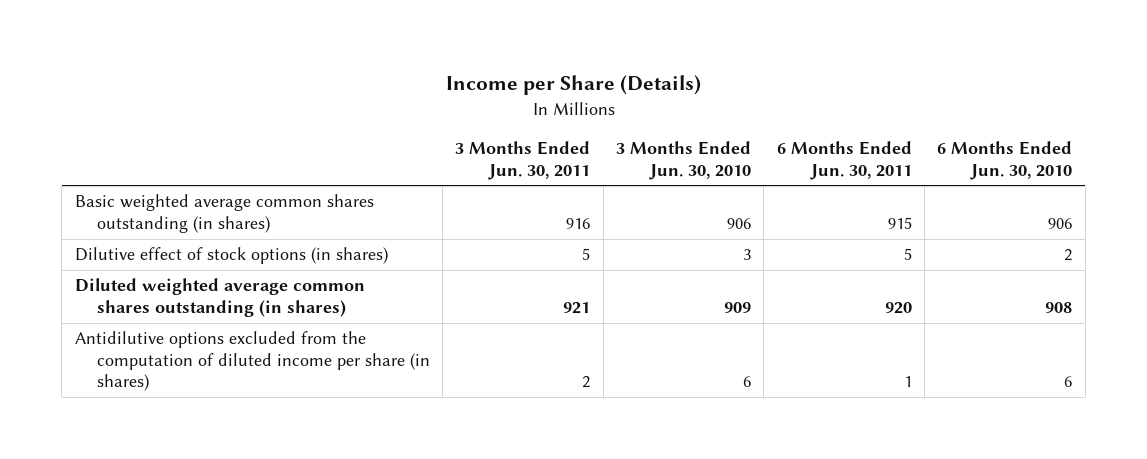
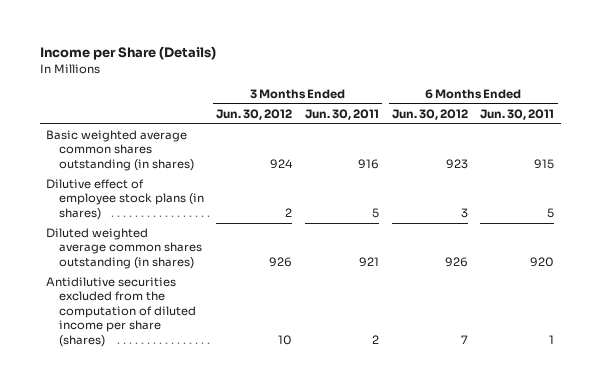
[615,141,751,180] 3 Months Ended Jun. 30, 2010 -> none
[937,141,1073,180] 6 Months Ended Jun. 30, 2010 -> none
none -> [216,108,293,120] Jun. 30, 2012
none -> [391,108,468,120] Jun. 30, 2012
[74,247,388,265] Dilutive effect of stock options (in shares) -> [46,179,204,220] Dilutive effect of employee stock plans (in shares)
[74,331,430,392] Antidilutive options excluded from the computation of diluted income per share (in shares) -> [46,277,196,347] Antidilutive securities excluded from the computation of diluted income per share (shares)

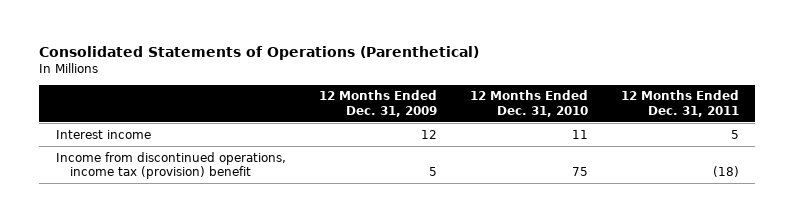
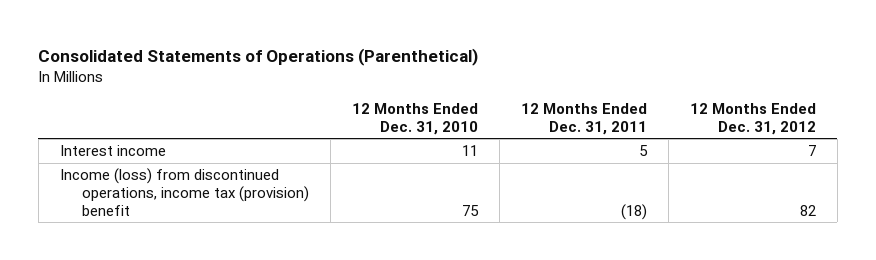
[318,90,437,117] 12 Months Ended Dec. 31, 2009 -> none
none -> [689,103,816,135] 12 Months Ended Dec. 31, 2012
[55,151,286,180] Income from discontinued operations, income tax (provision) benefit -> [59,168,309,216] Income (loss) from discontinued operations, income tax (provision) benefit

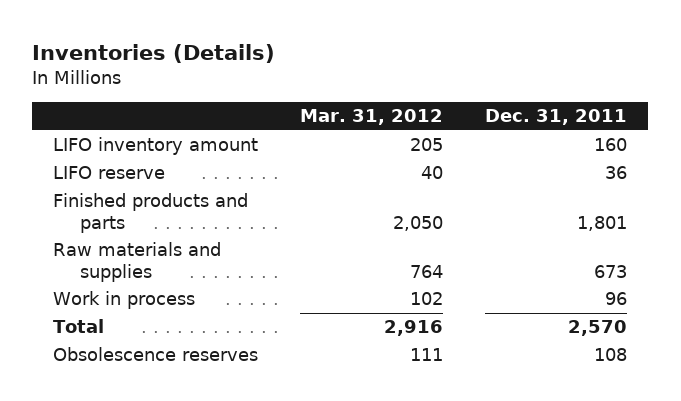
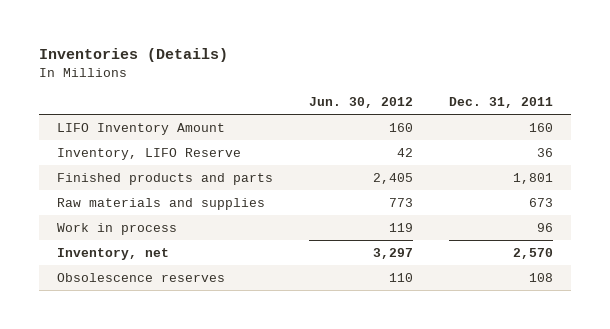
[300,109,444,126] Mar. 31, 2012 -> none
none -> [308,97,413,109] Jun. 30, 2012
[53,137,259,156] LIFO inventory amount -> [56,122,225,135] LIFO Inventory Amount
[53,166,166,180] LIFO reserve -> [56,147,241,160] Inventory, LIFO Reserve
[53,319,105,334] Total -> [56,247,169,260] Inventory, net

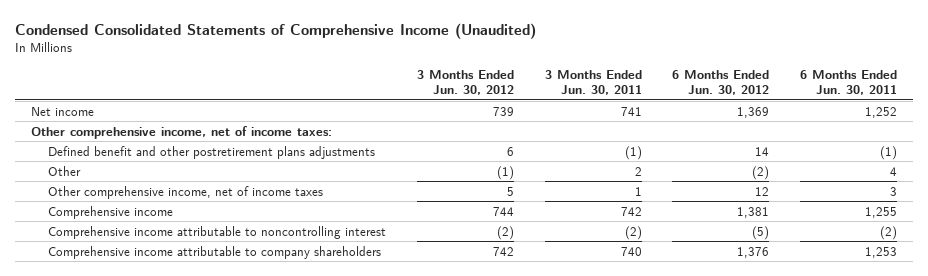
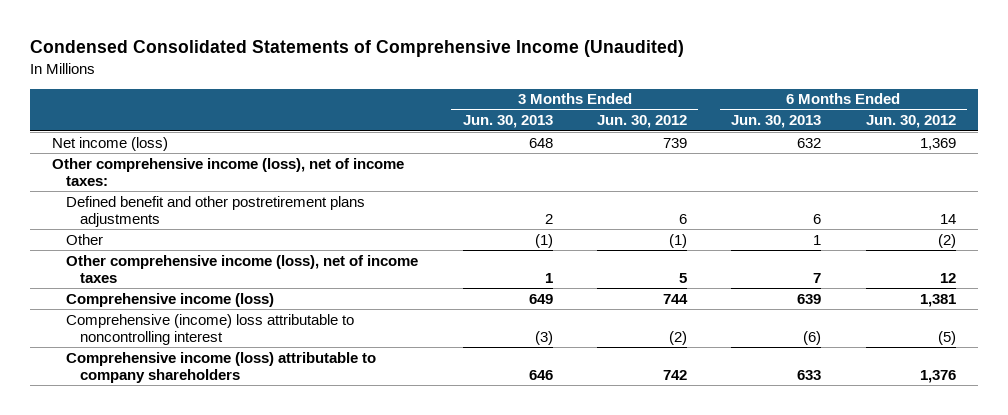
[544,69,642,96] 3 Months Ended Jun. 30, 2011 -> none
[800,69,898,96] 6 Months Ended Jun. 30, 2011 -> none
none -> [462,115,553,129] Jun. 30, 2013
none -> [731,115,822,129] Jun. 30, 2013
[30,106,94,116] Net income -> [52,136,169,151] Net income (loss)
[30,125,332,139] Other comprehensive income, net of income taxes: -> [52,157,405,187] Other comprehensive income (loss), net of income taxes:
[47,185,323,199] Other comprehensive income, net of income taxes -> [66,254,419,284] Other comprehensive income (loss), net of income taxes
[47,205,173,219] Comprehensive income -> [66,292,275,307] Comprehensive income (loss)
[47,225,386,239] Comprehensive income attributable to noncontrolling interest -> [66,313,355,346] Comprehensive (income) loss attributable to noncontrolling interest
[47,245,381,259] Comprehensive income attributable to company shareholders -> [66,351,377,384] Comprehensive income (loss) attributable to company shareholders

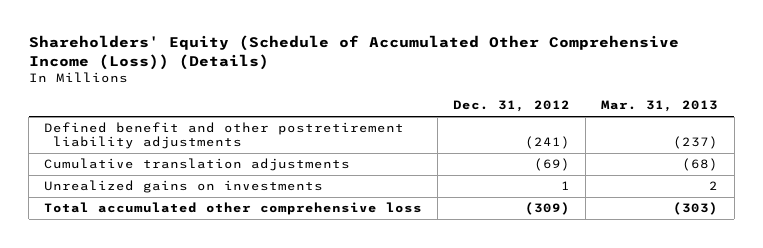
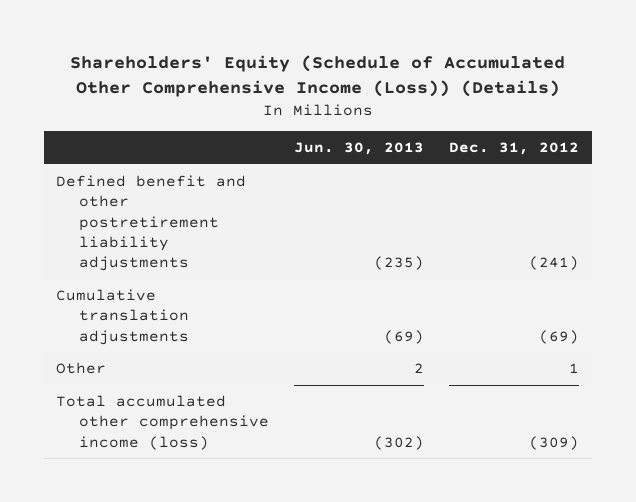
[601,100,719,113] Mar. 31, 2013 -> none
none -> [294,142,425,156] Jun. 30, 2013
[44,180,324,194] Unrealized gains on investments -> [56,361,107,374] Other
[44,202,423,216] Total accumulated other comprehensive loss -> [56,394,269,450] Total accumulated other comprehensive income (loss)

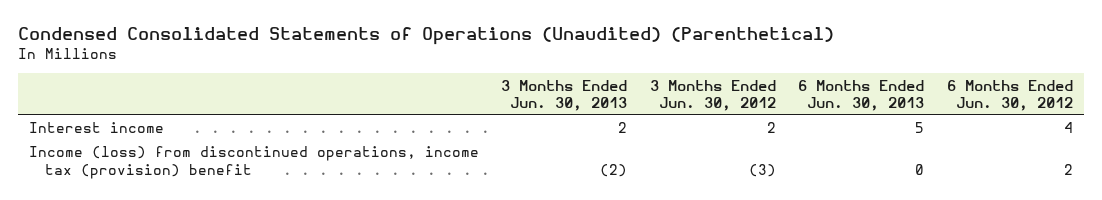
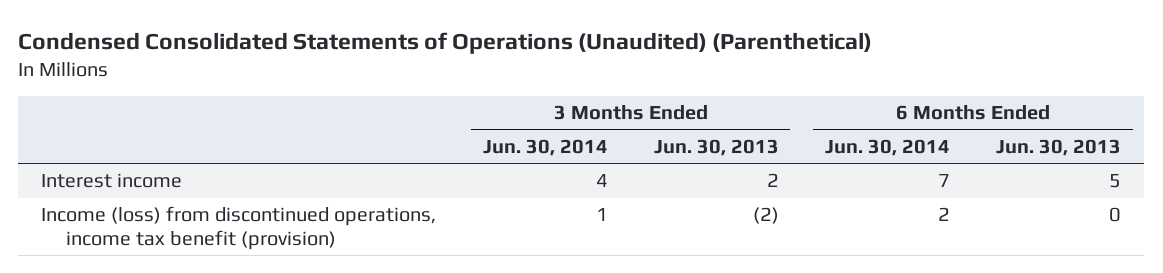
[649,79,776,112] 3 Months Ended Jun. 30, 2012 -> none
[946,79,1073,112] 6 Months Ended Jun. 30, 2012 -> none
none -> [482,139,608,157] Jun. 30, 2014
none -> [824,139,950,157] Jun. 30, 2014
[29,146,480,179] Income (loss) from discontinued operations, income tax (provision) benefit -> [41,206,437,251] Income (loss) from discontinued operations, income tax benefit (provision)

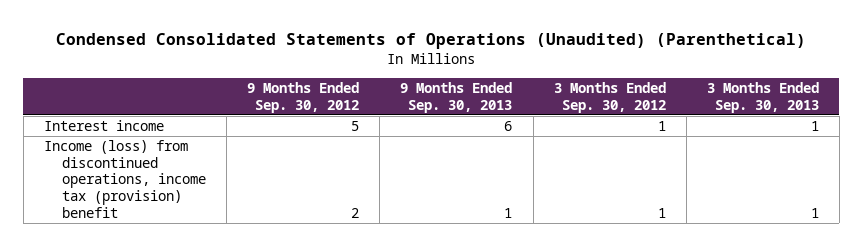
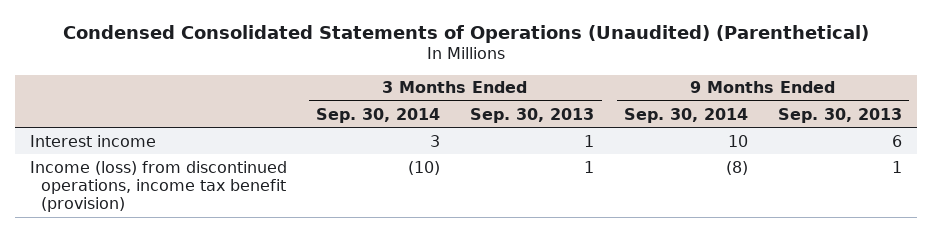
[247,81,360,113] 9 Months Ended Sep. 30, 2012 -> none
[553,81,666,113] 3 Months Ended Sep. 30, 2012 -> none
none -> [316,107,441,123] Sep. 30, 2014
none -> [624,107,749,123] Sep. 30, 2014
[44,140,207,218] Income (loss) from discontinued operations, income tax (provision) benefit -> [29,160,287,213] Income (loss) from discontinued operations, income tax benefit (provision)

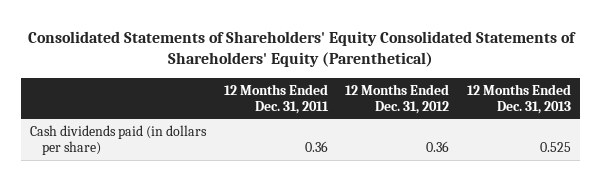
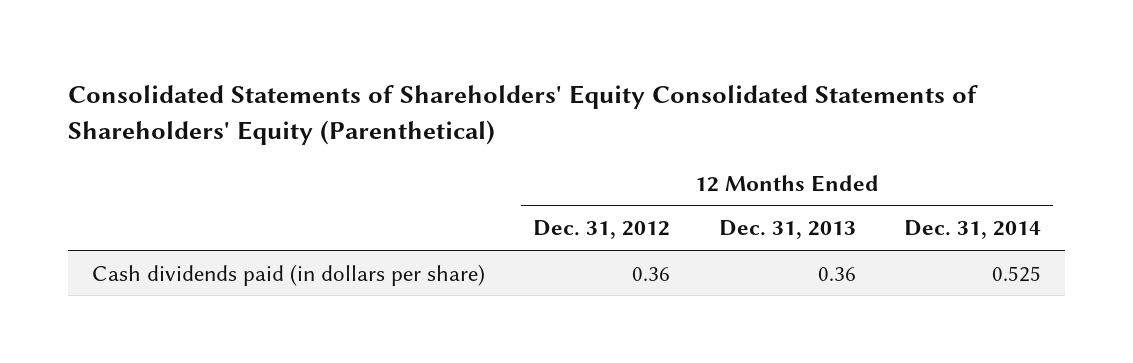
[223,83,329,115] 12 Months Ended Dec. 31, 2011 -> none
none -> [904,220,1042,240] Dec. 31, 2014
[540,142,572,153] 0.525 -> [817,266,856,281] 0.36

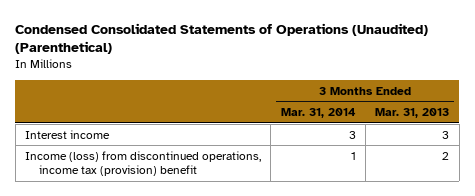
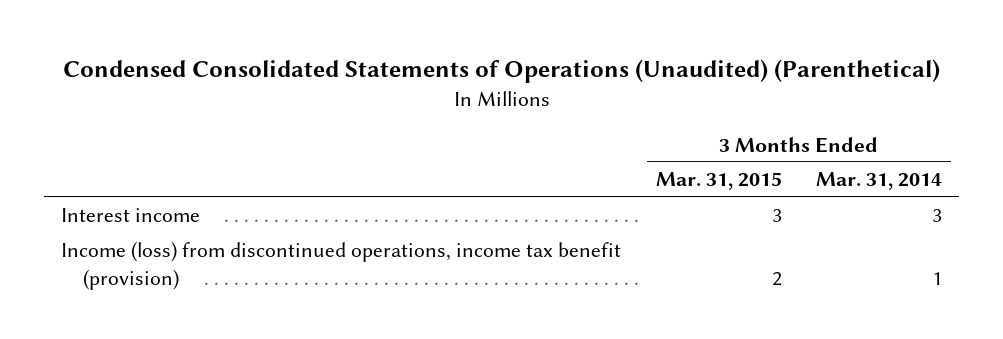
[375,108,450,119] Mar. 31, 2013 -> none
none -> [655,172,782,191] Mar. 31, 2015
[25,150,262,177] Income (loss) from discontinued operations, income tax (provision) benefit -> [61,241,622,290] Income (loss) from discontinued operations, income tax benefit (provision)

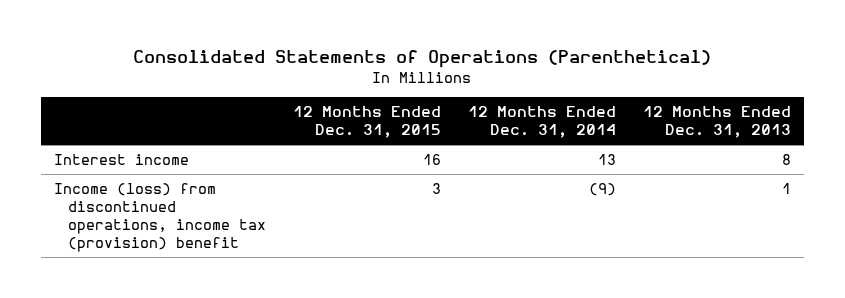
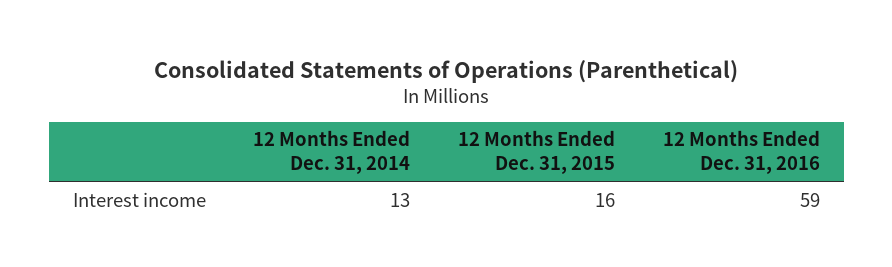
[642,106,791,139] 12 Months Ended Dec. 31, 2013 -> none
none -> [662,130,820,174] 12 Months Ended Dec. 31, 2016
[54,182,266,253] Income (loss) from discontinued operations, income tax (provision) benefit -> none

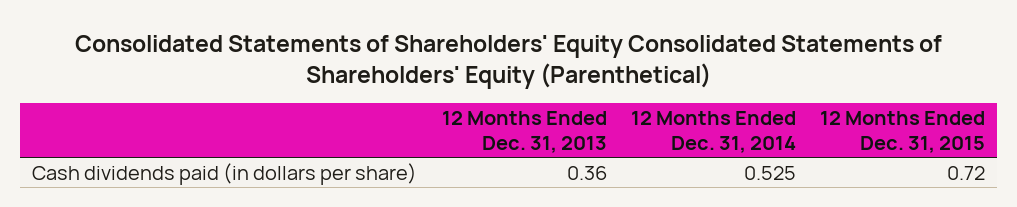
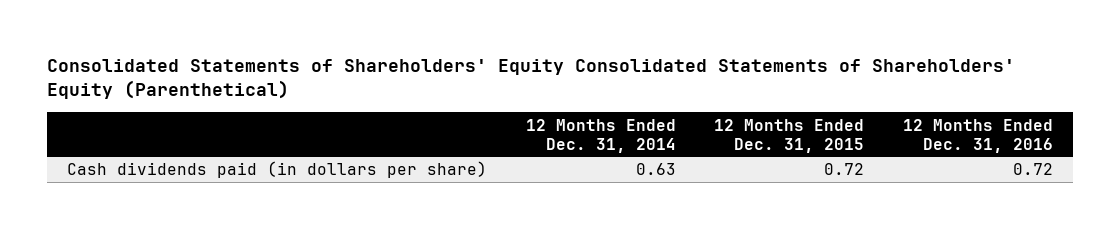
[441,111,607,153] 12 Months Ended Dec. 31, 2013 -> none
none -> [903,118,1054,153] 12 Months Ended Dec. 31, 2016
[743,166,796,181] 0.525 -> [635,163,676,176] 0.63

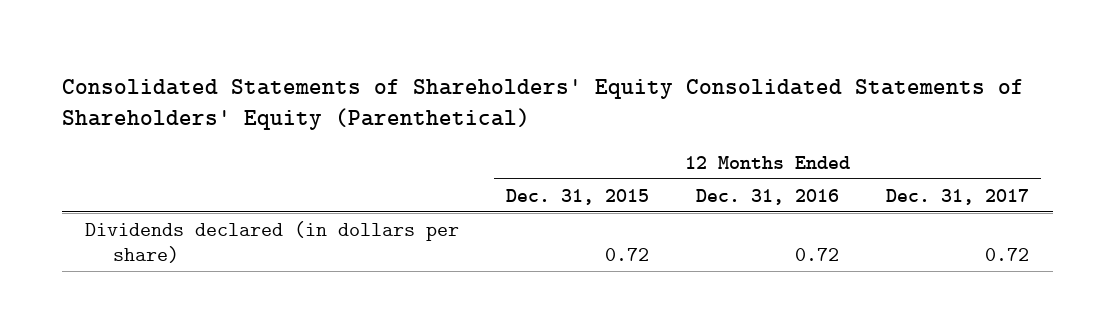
[525,118,676,153] 12 Months Ended Dec. 31, 2014 -> none
none -> [886,188,1030,205] Dec. 31, 2017
[66,161,487,179] Cash dividends paid (in dollars per share) -> [85,220,460,263] Dividends declared (in dollars per share)

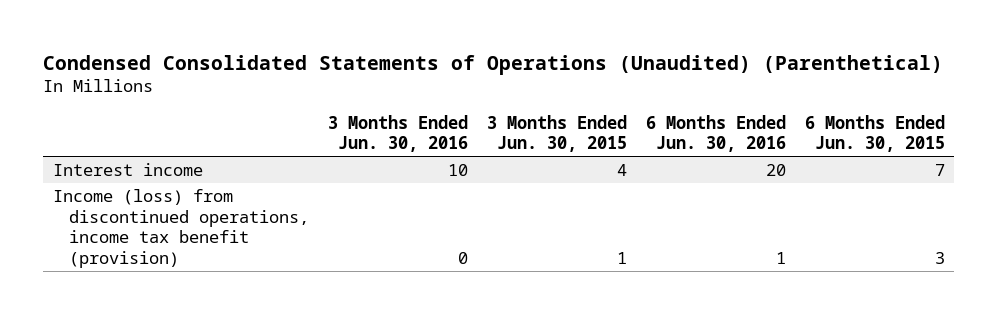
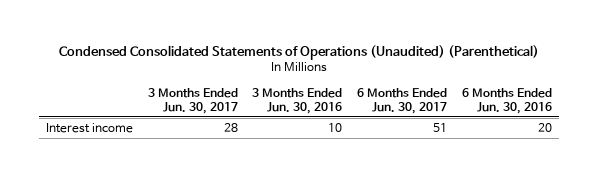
[486,114,627,153] 3 Months Ended Jun. 30, 2015 -> none
[804,114,945,153] 6 Months Ended Jun. 30, 2015 -> none
none -> [147,87,238,115] 3 Months Ended Jun. 30, 2017
none -> [357,87,448,115] 6 Months Ended Jun. 30, 2017
[52,189,310,268] Income (loss) from discontinued operations, income tax benefit (provision) -> none

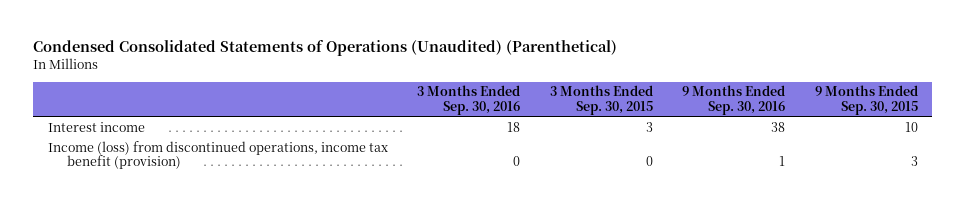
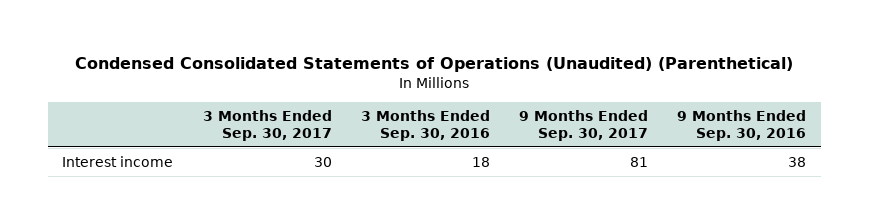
[549,85,653,115] 3 Months Ended Sep. 30, 2015 -> none
[814,85,918,115] 9 Months Ended Sep. 30, 2015 -> none
none -> [202,109,332,141] 3 Months Ended Sep. 30, 2017
none -> [519,109,649,141] 9 Months Ended Sep. 30, 2017
[47,140,388,170] Income (loss) from discontinued operations, income tax benefit (provision) -> none

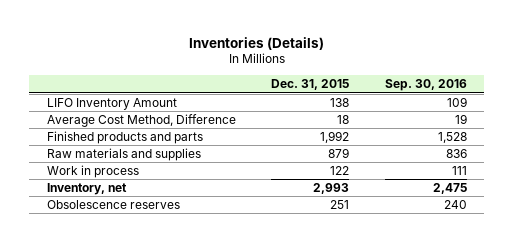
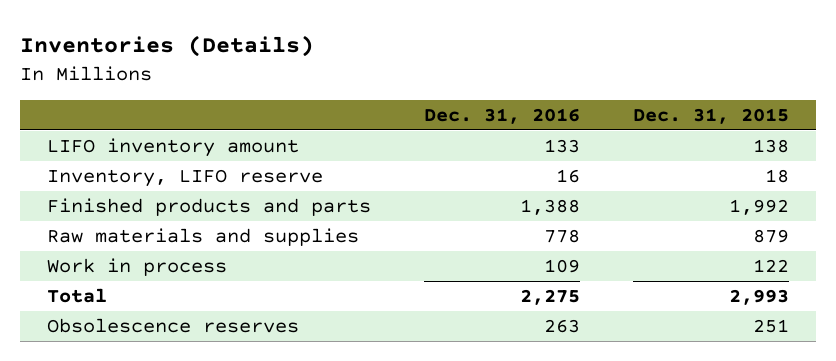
[384,79,467,92] Sep. 30, 2016 -> none
none -> [424,108,581,125] Dec. 31, 2016
[46,98,177,111] LIFO Inventory Amount -> [46,137,299,157] LIFO inventory amount
[46,114,236,128] Average Cost Method, Difference -> [46,168,323,187] Inventory, LIFO reserve
[46,183,127,196] Inventory, net -> [46,287,107,303] Total

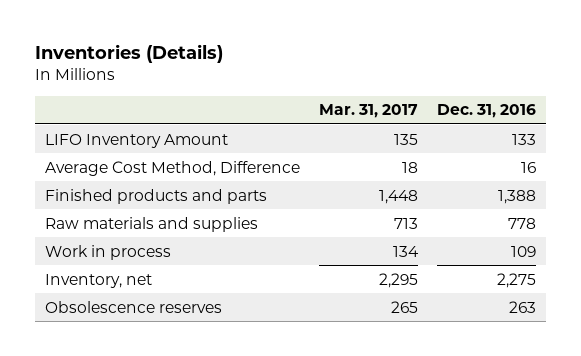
[633,108,790,125] Dec. 31, 2015 -> none
none -> [318,104,418,119] Mar. 31, 2017
[46,137,299,157] LIFO inventory amount -> [44,133,228,148] LIFO Inventory Amount
[46,168,323,187] Inventory, LIFO reserve -> [44,160,300,176] Average Cost Method, Difference
[46,287,107,303] Total -> [44,273,152,288] Inventory, net

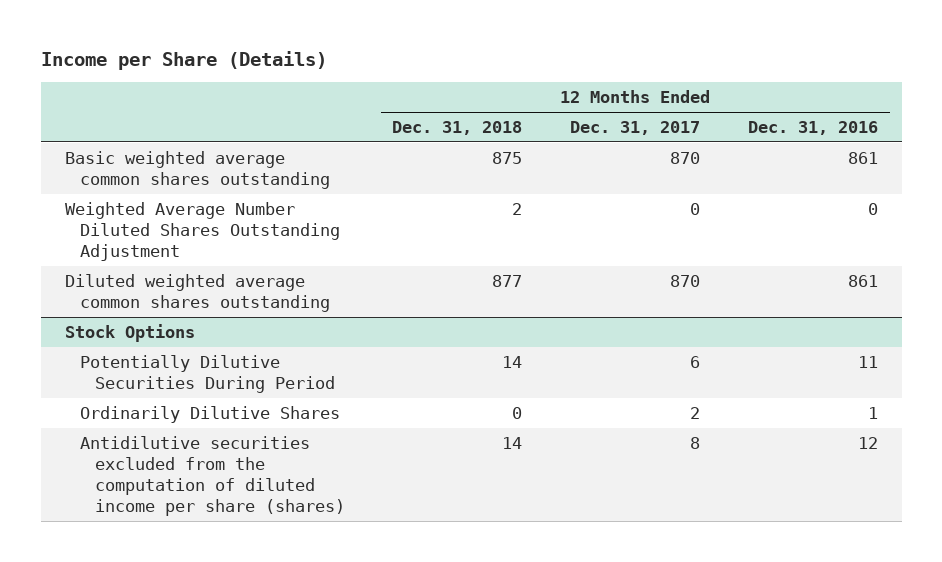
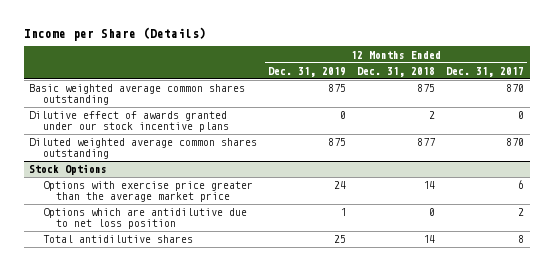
[747,120,878,135] Dec. 31, 2016 -> none
none -> [268,66,347,77] Dec. 31, 2019
[64,201,340,261] Weighted Average Number Diluted Shares Outstanding Adjustment -> [29,111,229,133] Dilutive effect of awards granted under our stock incentive plans
[79,354,335,393] Potentially Dilutive Securities During Period -> [42,181,253,203] Options with exercise price greater than the average market price
[79,405,340,423] Ordinarily Dilutive Shares -> [42,208,247,230] Options which are antidilutive due to net loss position
[79,435,345,517] Antidilutive securities excluded from the computation of diluted income per share (shares) -> [42,235,193,244] Total antidilutive shares

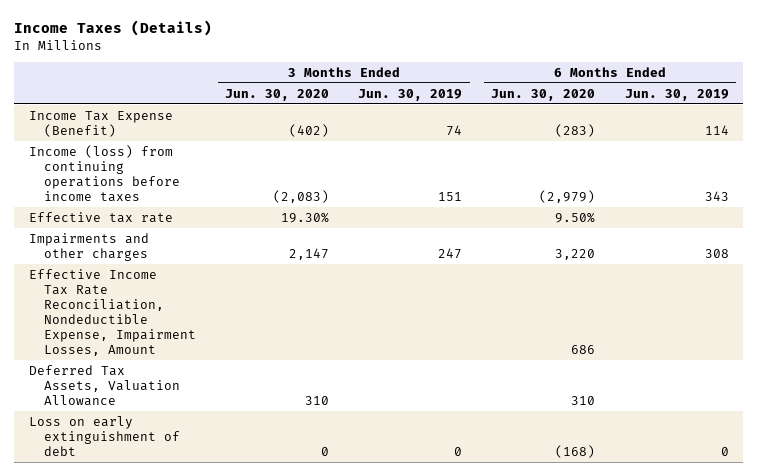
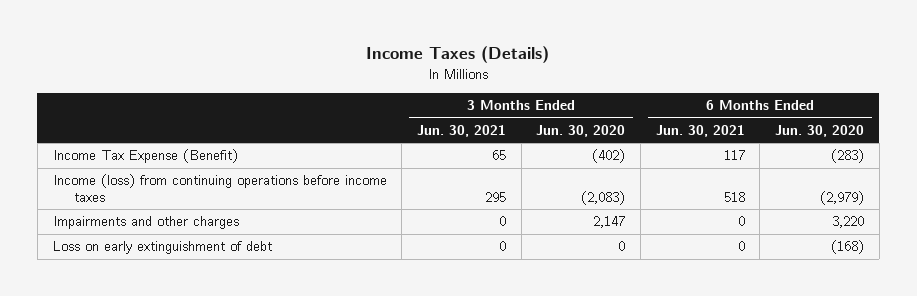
[358,88,463,101] Jun. 30, 2019 -> none
[624,88,729,101] Jun. 30, 2019 -> none
none -> [416,124,506,137] Jun. 30, 2021
none -> [655,124,745,137] Jun. 30, 2021
[28,211,173,223] Effective tax rate -> none
[28,268,197,356] Effective Income Tax Rate Reconciliation, Nondeductible Expense, Impairment Losses, Amount -> none
[28,364,181,406] Deferred Tax Assets, Valuation Allowance -> none

